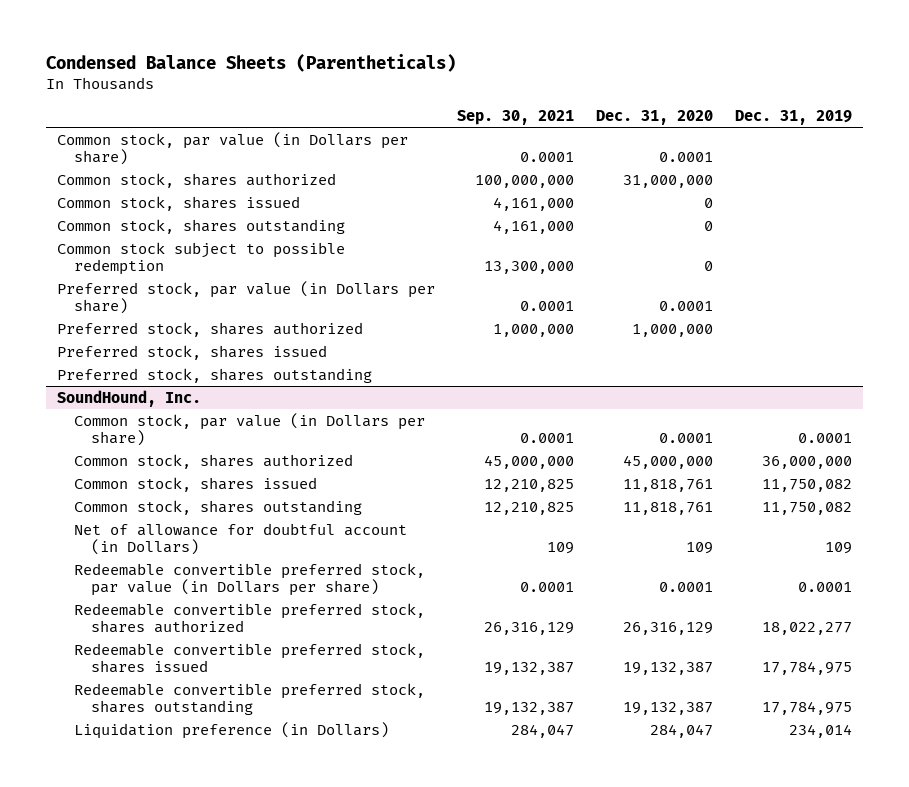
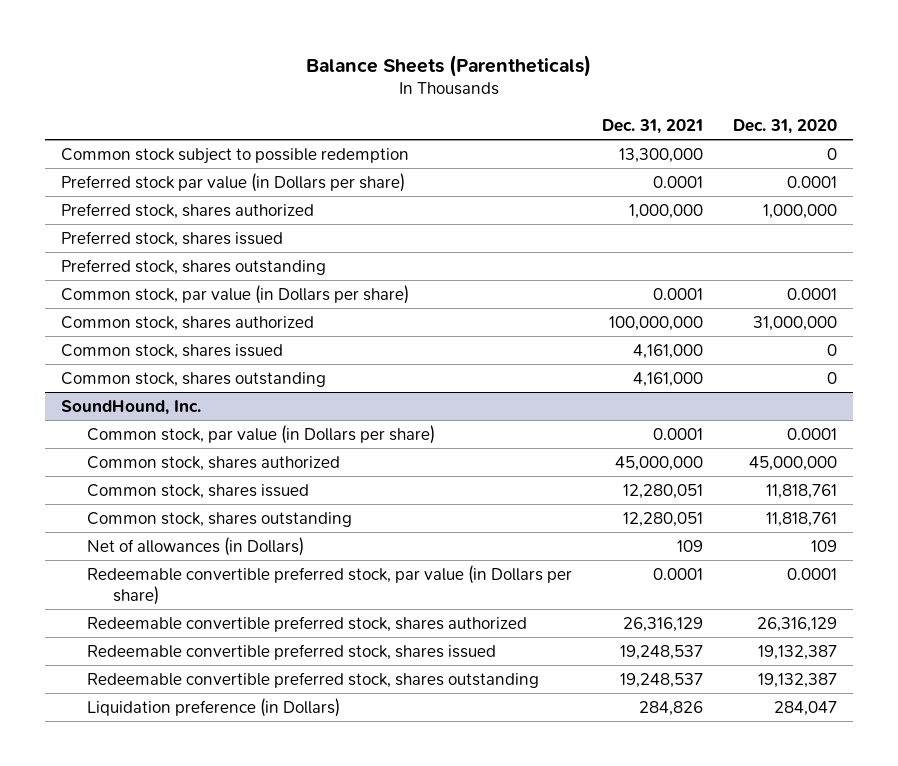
[46,54,457,73] Condensed Balance Sheets (Parentheticals) -> [306,54,592,77] Balance Sheets (Parentheticals)
[456,109,574,125] Sep. 30, 2021 -> none
[734,109,852,125] Dec. 31, 2019 -> none
none -> [602,118,704,134] Dec. 31, 2021
[57,280,436,315] Preferred stock, par value (in Dollars per share) -> [60,172,405,192] Preferred stock par value (in Dollars per share)
[57,131,409,166] Common stock, par value (in Dollars per share) -> [60,284,409,304] Common stock, par value (in Dollars per share)
[57,172,337,188] Common stock, shares authorized -> [60,315,314,331] Common stock, shares authorized
[57,195,301,211] Common stock, shares issued -> [60,343,283,359] Common stock, shares issued
[57,218,346,234] Common stock, shares outstanding -> [60,371,326,387] Common stock, shares outstanding
[74,522,408,556] Net of allowance for doubtful account (in Dollars) -> [86,536,304,556] Net of allowances (in Dollars)

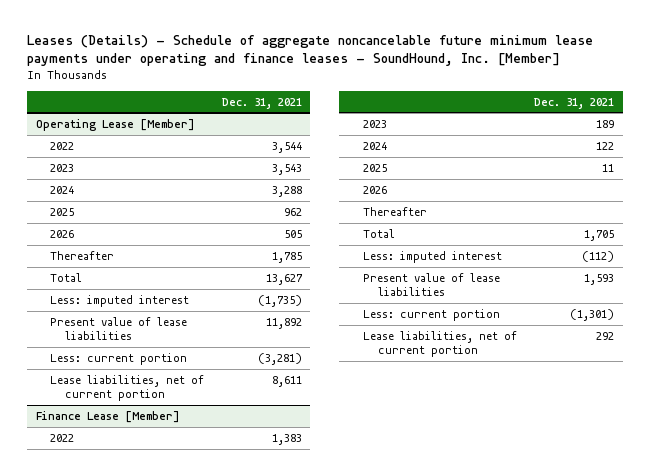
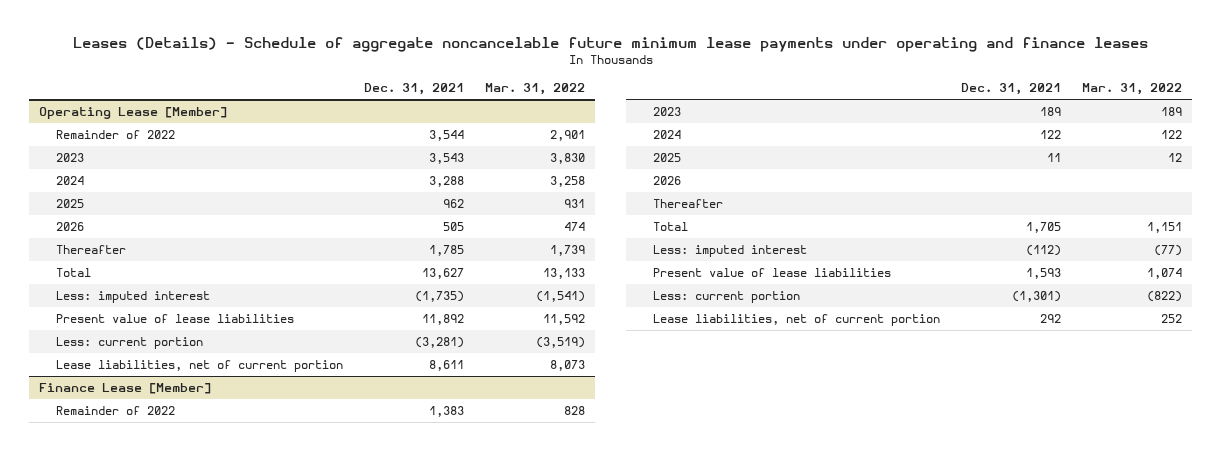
[26,35,593,67] Leases (Details) - Schedule of aggregate noncancelable future minimum lease payments under operating and finance leases - SoundHound, Inc. [Member] -> [72,36,1148,52] Leases (Details) - Schedule of aggregate noncancelable future minimum lease payments under operating and finance leases
none -> [484,83,585,96] Mar. 31, 2022
[50,141,75,150] 2022 -> [56,129,176,139] Remainder of 2022
[50,433,75,442] 2022 -> [56,405,176,415] Remainder of 2022

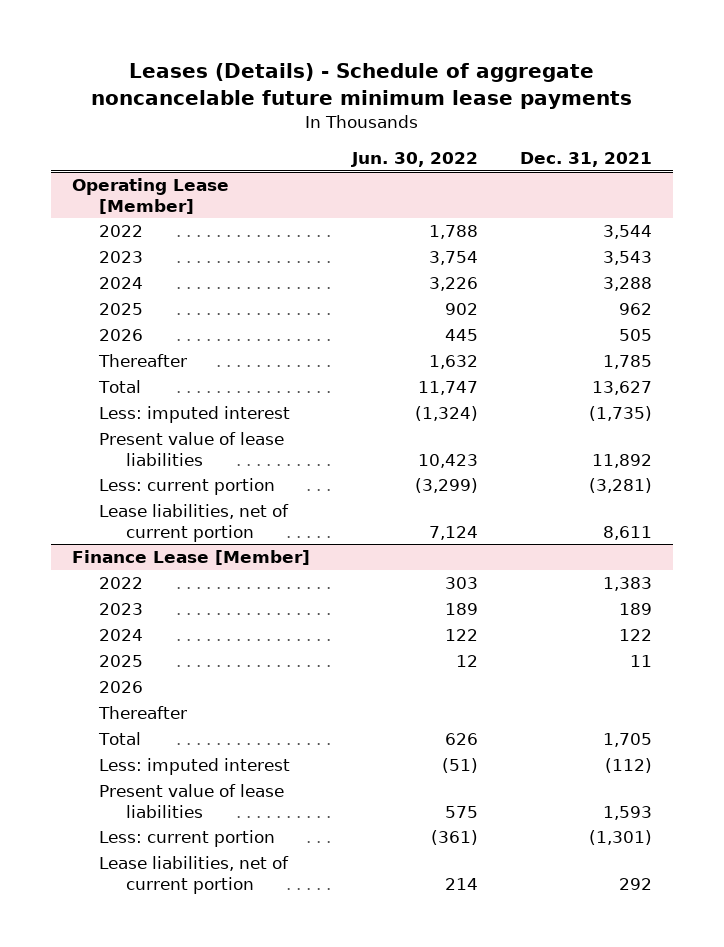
[72,36,1148,52] Leases (Details) - Schedule of aggregate noncancelable future minimum lease payments under operating and finance leases -> [90,62,632,109] Leases (Details) - Schedule of aggregate noncancelable future minimum lease payments
[484,83,585,96] Mar. 31, 2022 -> none
none -> [350,152,478,168] Jun. 30, 2022
[56,129,176,139] Remainder of 2022 -> [99,225,144,238] 2022
[56,405,176,415] Remainder of 2022 -> [99,577,144,590] 2022

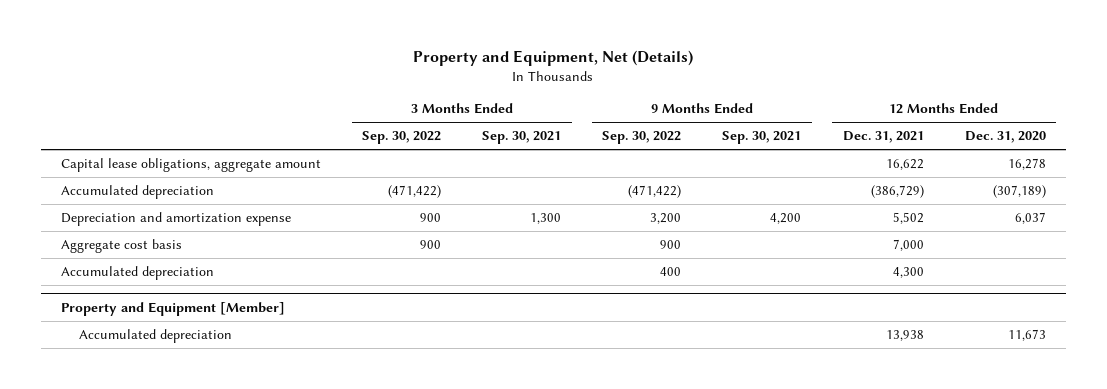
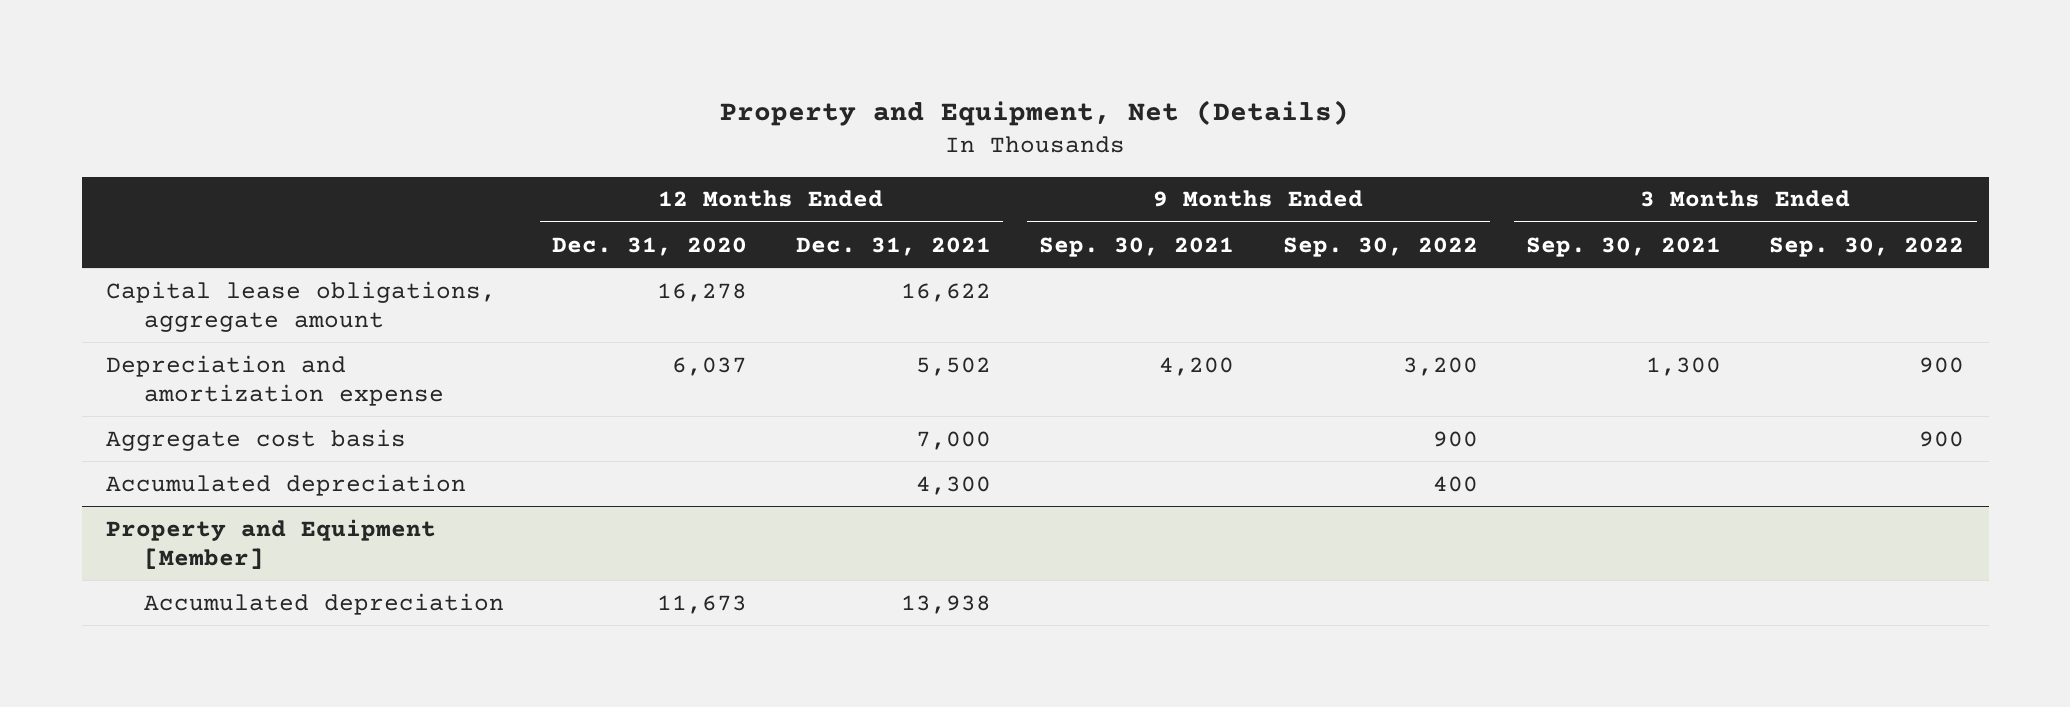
[61,185,215,200] Accumulated depreciation -> none

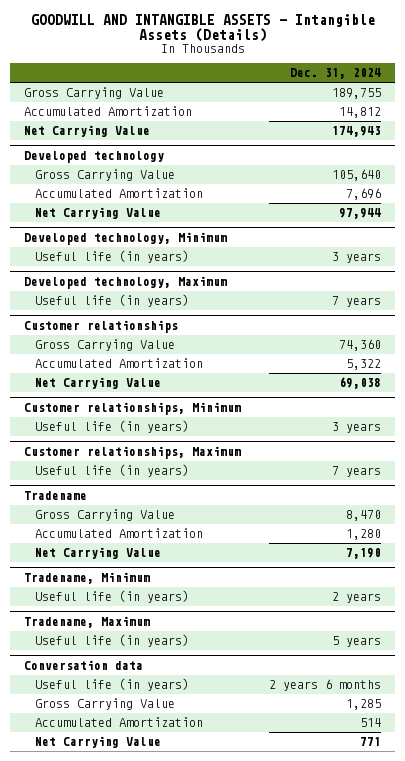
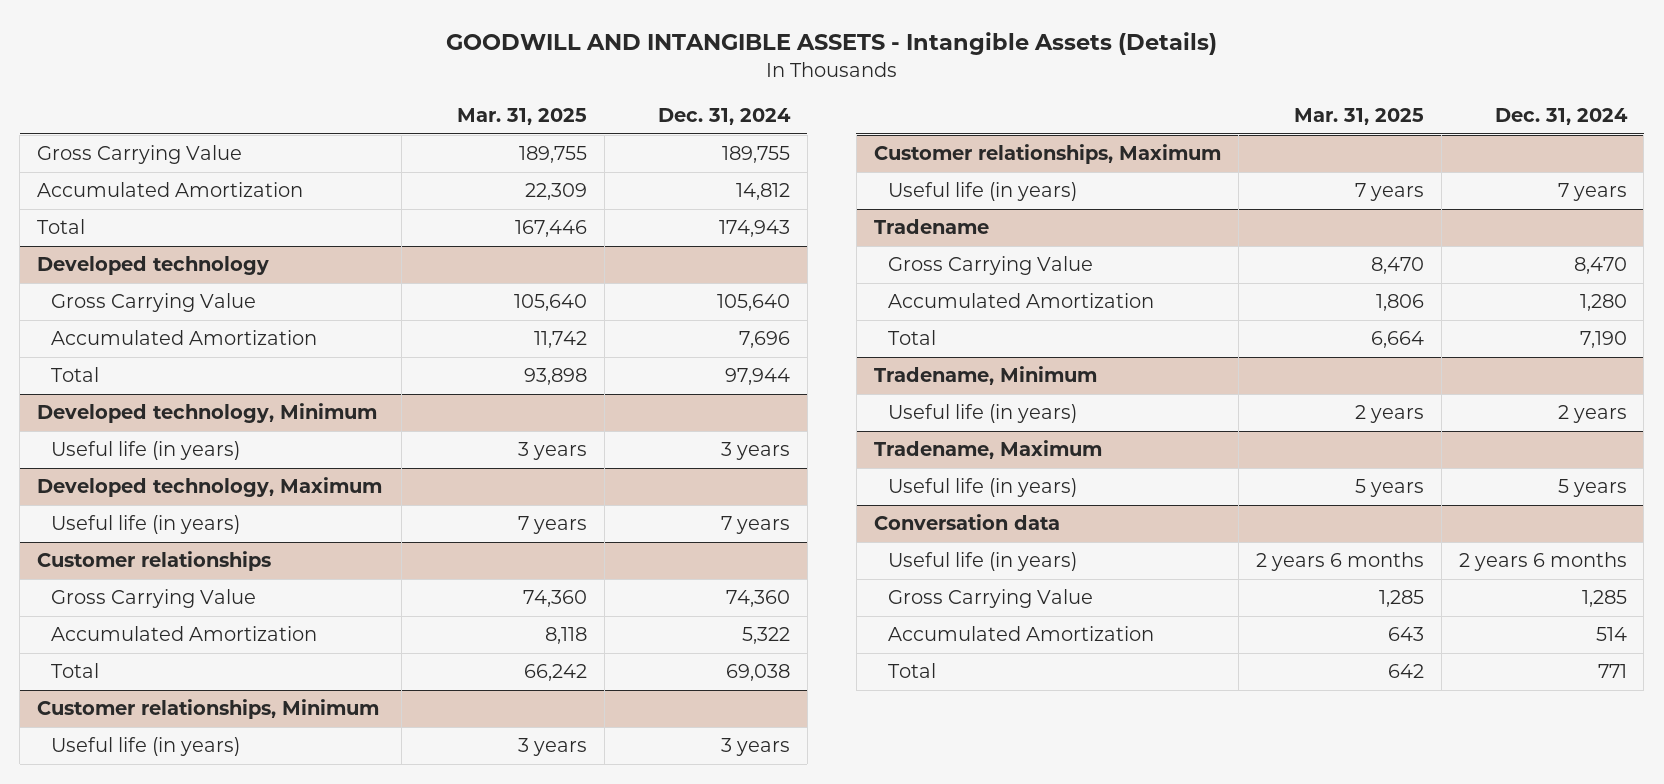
none -> [456,107,587,125] Mar. 31, 2025
[23,125,150,138] Net Carrying Value -> [37,219,86,235] Total
[34,207,161,220] Net Carrying Value -> [51,367,100,383] Total
[34,377,161,390] Net Carrying Value -> [51,663,100,679] Total
[34,547,161,560] Net Carrying Value -> [887,330,936,346] Total
[34,736,161,749] Net Carrying Value -> [887,663,936,679] Total

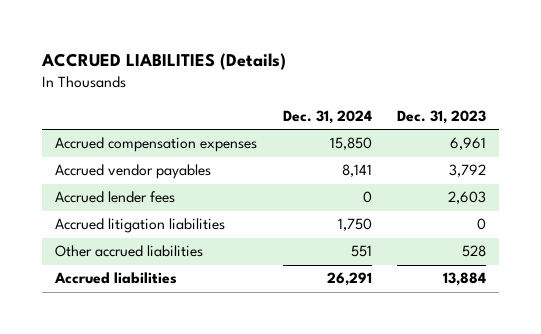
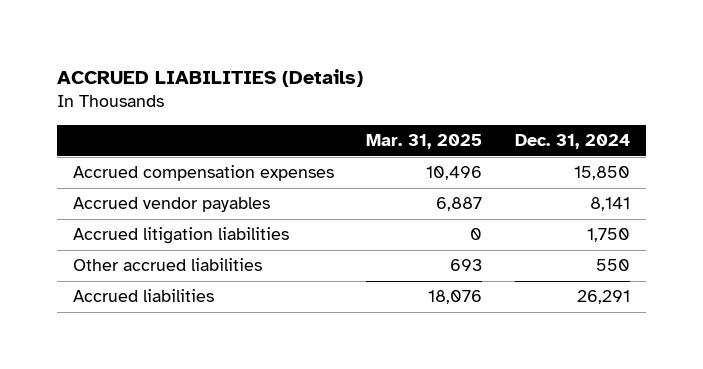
[397,110,487,125] Dec. 31, 2023 -> none
none -> [366,133,483,149] Mar. 31, 2025
[54,191,175,204] Accrued lender fees -> none
[350,245,372,258] 551 -> [595,259,630,272] 550

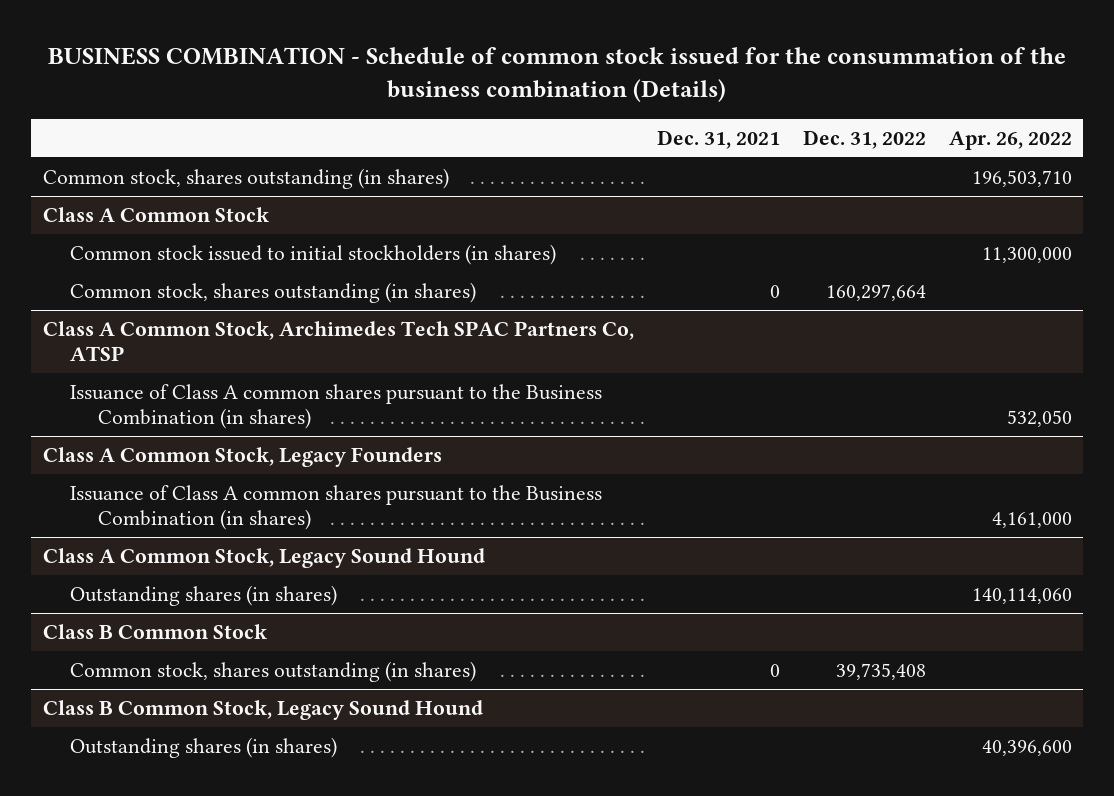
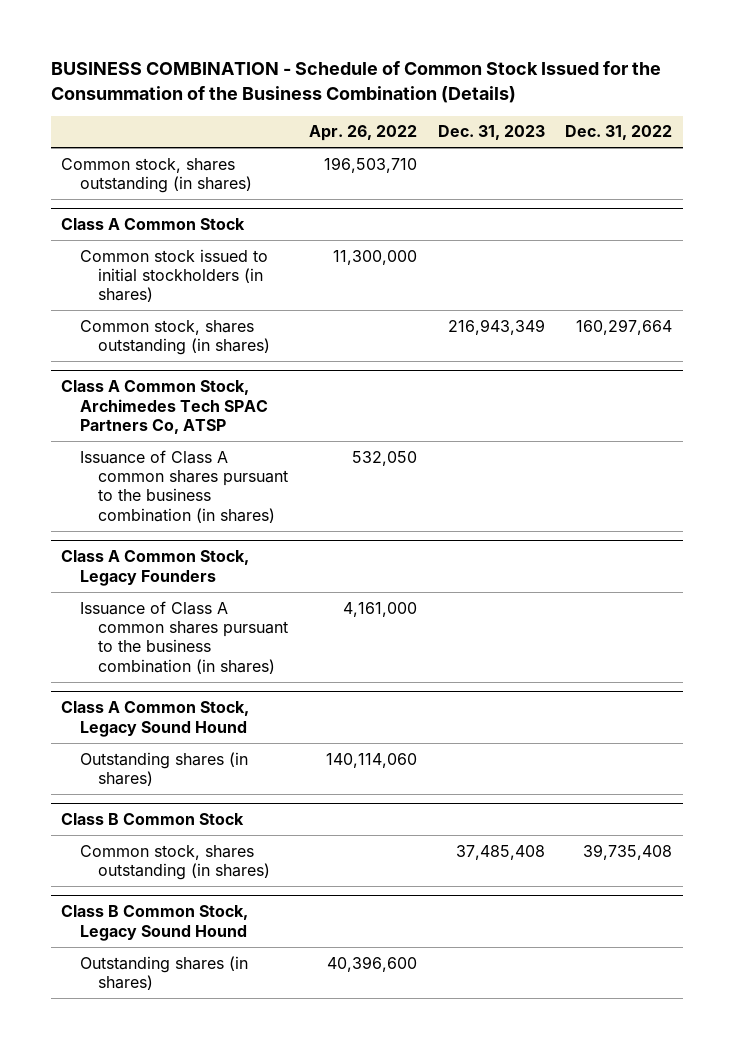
[48,47,1067,103] BUSINESS COMBINATION - Schedule of common stock issued for the consummation of the business combination (Details) -> [50,61,661,103] BUSINESS COMBINATION - Schedule of Common Stock Issued for the Consummation of the Business Combination (Details)
[656,129,780,149] Dec. 31, 2021 -> none
none -> [437,125,545,141] Dec. 31, 2023
[70,383,603,430] Issuance of Class A common shares pursuant to the Business Combination (in shares) -> [79,449,289,523] Issuance of Class A common shares pursuant to the business combination (in shares)
[70,484,603,531] Issuance of Class A common shares pursuant to the Business Combination (in shares) -> [79,600,289,674] Issuance of Class A common shares pursuant to the business combination (in shares)

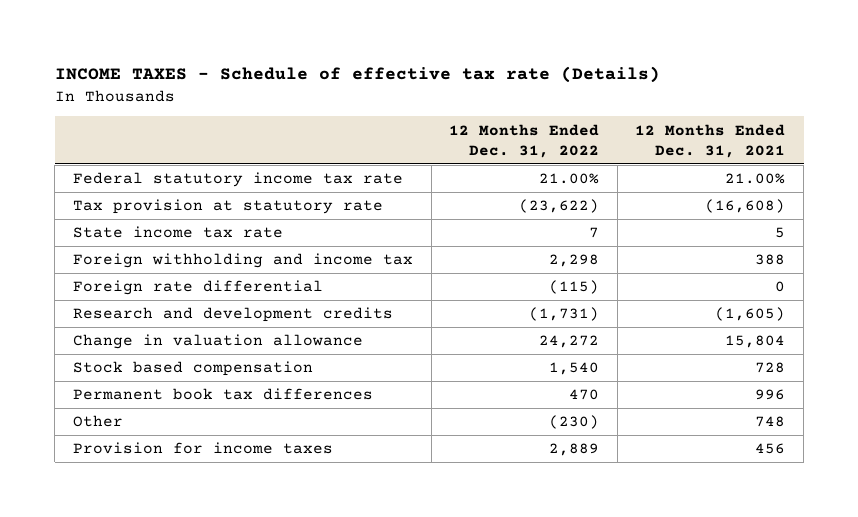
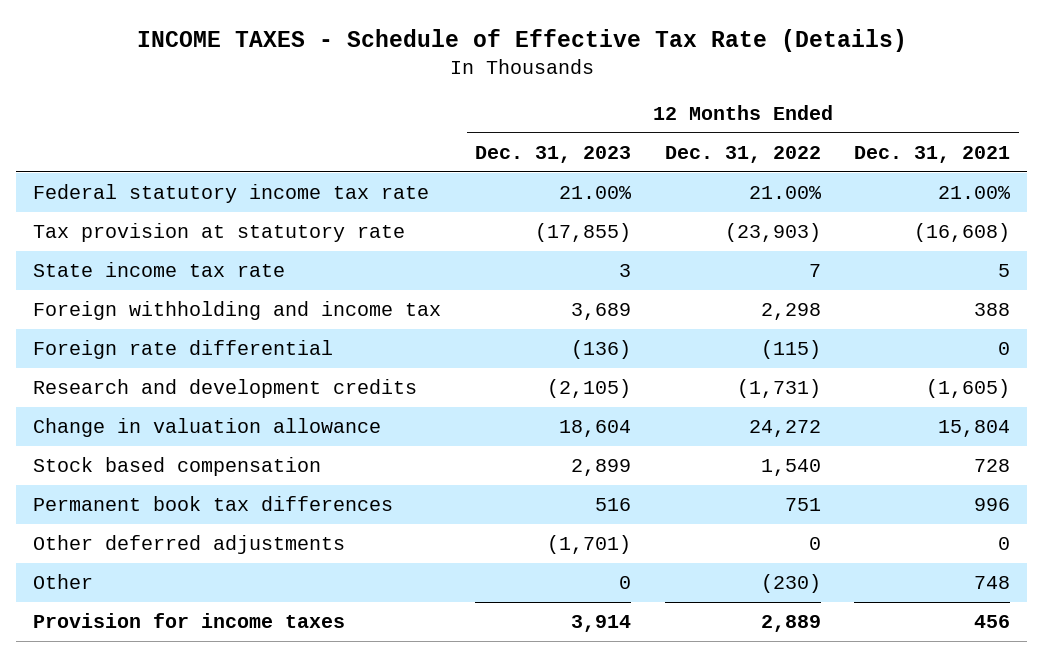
[54,66,660,84] INCOME TAXES - Schedule of effective tax rate (Details) -> [136,29,907,53] INCOME TAXES - Schedule of Effective Tax Rate (Details)
none -> [474,145,631,163] Dec. 31, 2023
[519,199,600,214] (23,622) -> [724,222,821,242] (23,903)
[569,389,600,401] 470 -> [784,497,821,511] 751
none -> [33,534,346,554] Other deferred adjustments

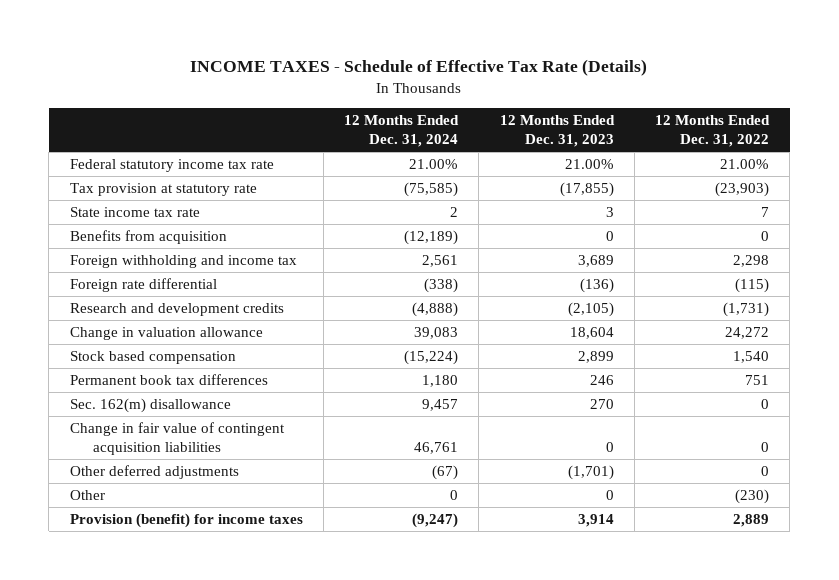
[854,145,1011,163] Dec. 31, 2021 -> none
none -> [344,115,460,148] 12 Months Ended Dec. 31, 2024
none -> [69,229,227,244] Benefits from acquisition
[594,497,631,511] 516 -> [589,374,614,385] 246
none -> [69,397,231,413] Sec. 162(m) disallowance
none -> [69,421,285,455] Change in fair value of contingent acquisition liabilities
[33,612,346,628] Provision for income taxes -> [69,512,303,528] Provision (benefit) for income taxes

